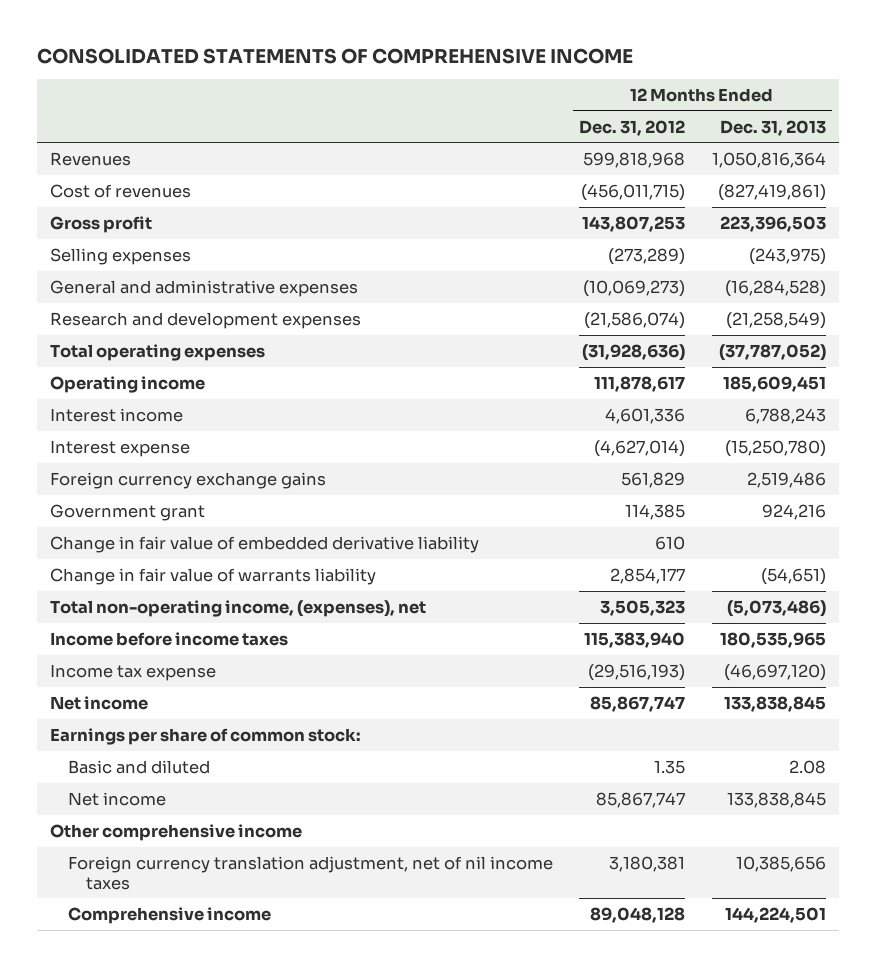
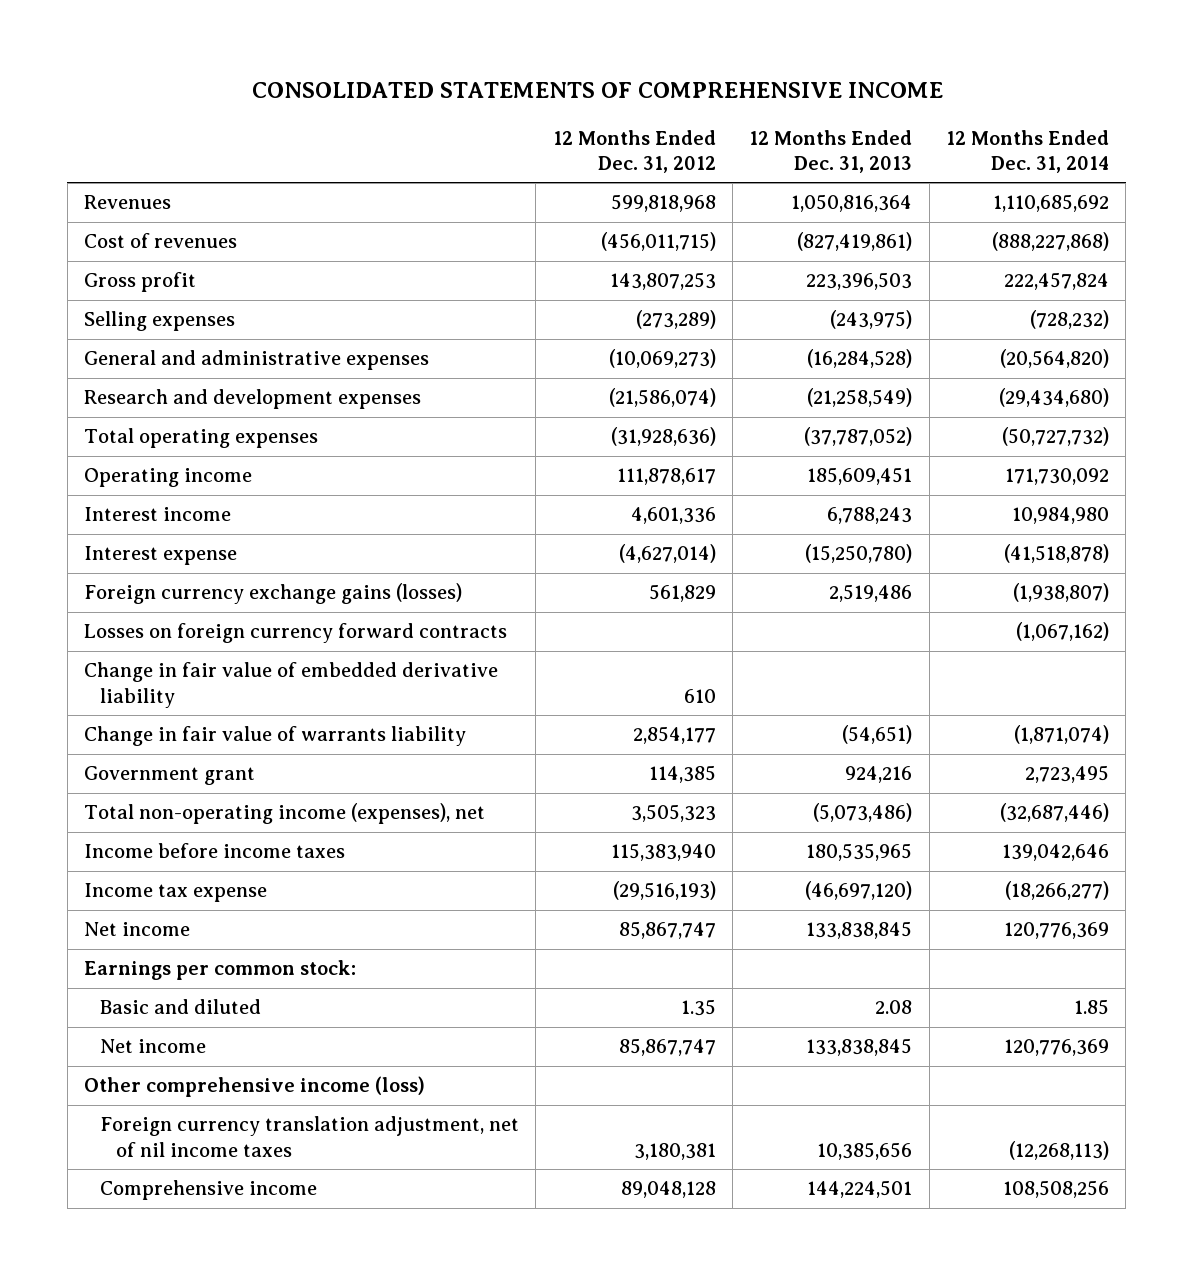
none -> [945,129,1109,173] 12 Months Ended Dec. 31, 2014
[49,471,326,489] Foreign currency exchange gains -> [84,583,463,605] Foreign currency exchange gains (losses)
none -> [84,623,508,644] Losses on foreign currency forward contracts
[49,503,205,521] Government grant -> [84,766,256,786] Government grant
[49,599,426,617] Total non-operating income, (expenses), net -> [84,803,486,825] Total non-operating income (expenses), net
[49,727,361,745] Earnings per share of common stock: -> [84,960,357,981] Earnings per common stock:
[49,823,302,841] Other comprehensive income -> [84,1076,426,1098] Other comprehensive income (loss)

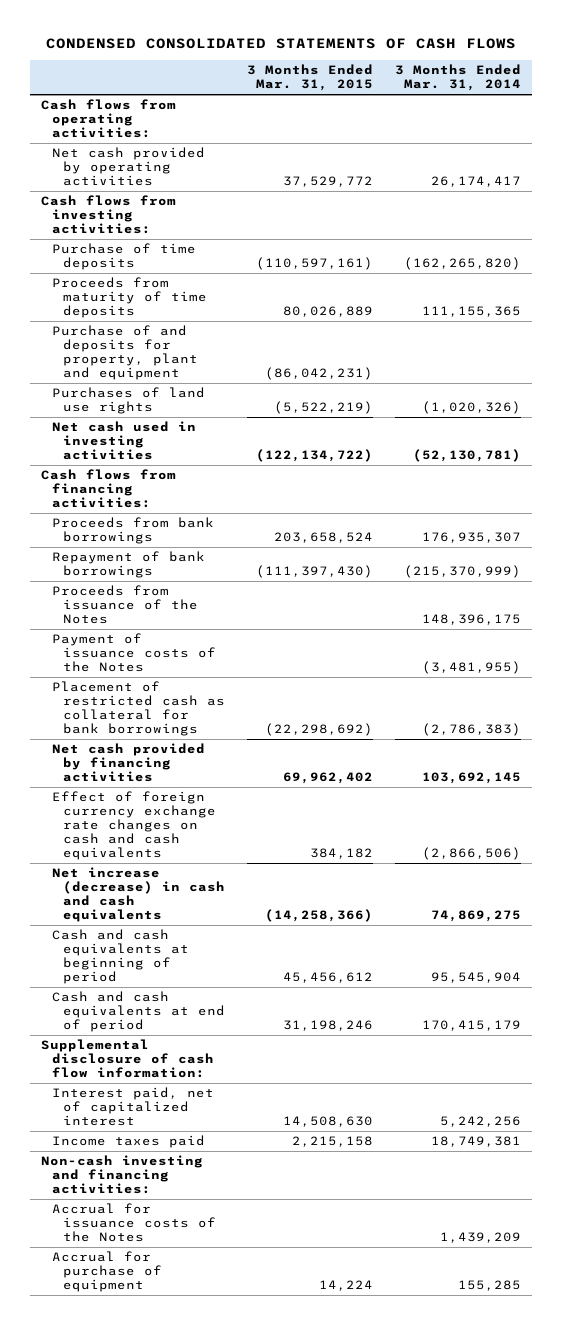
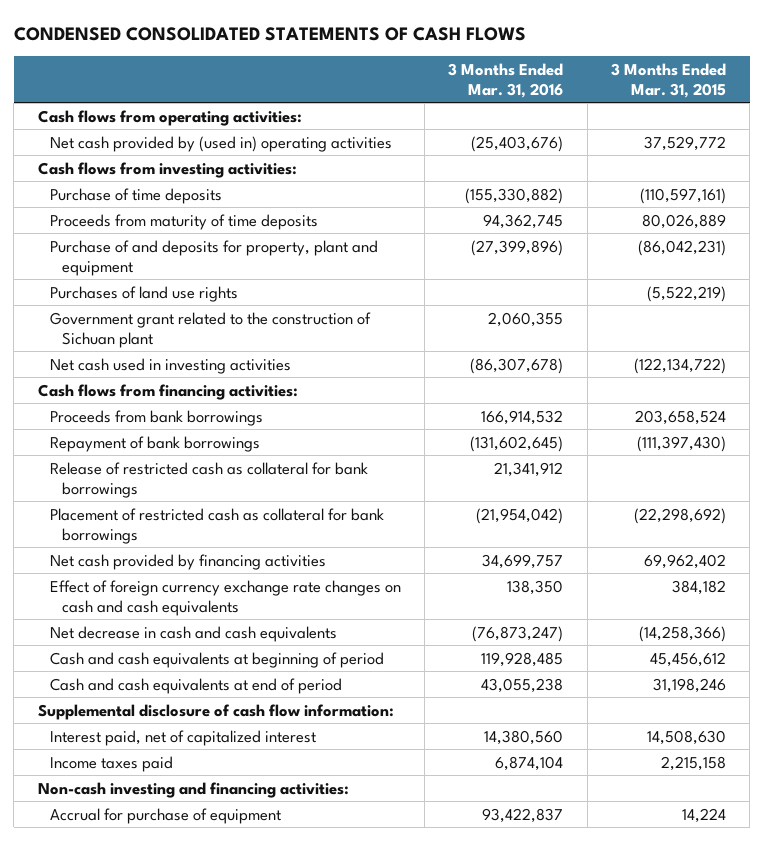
[394,64,521,92] 3 Months Ended Mar. 31, 2014 -> none
none -> [448,62,564,98] 3 Months Ended Mar. 31, 2016
[52,147,206,186] Net cash provided by operating activities -> [49,135,392,152] Net cash provided by (used in) operating activities
none -> [49,311,371,348] Government grant related to the construction of Sichuan plant
[52,585,199,624] Proceeds from issuance of the Notes -> none
[52,633,217,672] Payment of issuance costs of the Notes -> none
none -> [49,461,368,498] Release of restricted cash as collateral for bank borrowings
[52,867,226,922] Net increase (decrease) in cash and cash equivalents -> [49,625,337,642] Net decrease in cash and cash equivalents
[52,1203,217,1242] Accrual for issuance costs of the Notes -> none

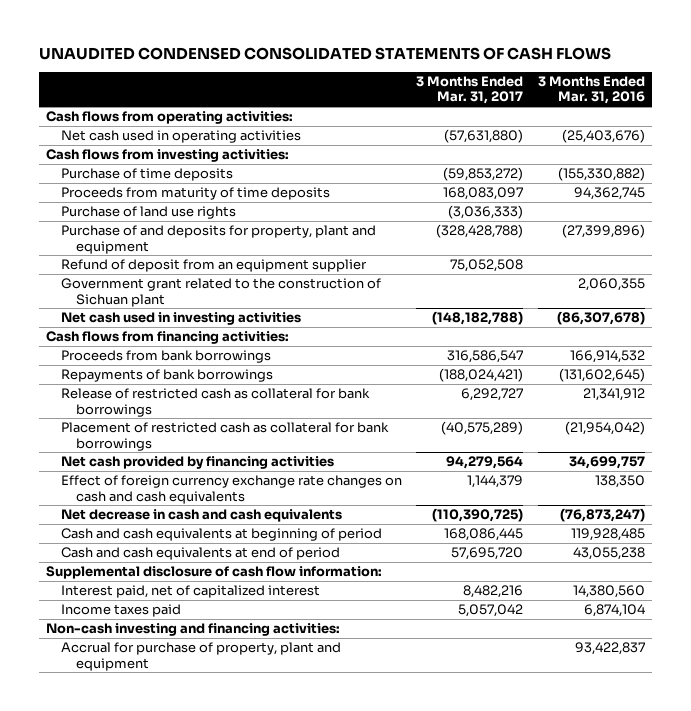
[13,26,526,41] CONDENSED CONSOLIDATED STATEMENTS OF CASH FLOWS -> [38,46,611,60] UNAUDITED CONDENSED CONSOLIDATED STATEMENTS OF CASH FLOWS
[611,62,727,98] 3 Months Ended Mar. 31, 2015 -> none
none -> [416,75,524,105] 3 Months Ended Mar. 31, 2017
[49,135,392,152] Net cash provided by (used in) operating activities -> [60,130,301,144] Net cash used in operating activities
none -> [60,206,236,220] Purchase of land use rights
[49,285,238,302] Purchases of land use rights -> none
none -> [60,259,367,273] Refund of deposit from an equipment supplier
[49,435,260,452] Repayment of bank borrowings -> [60,369,273,383] Repayments of bank borrowings
[49,807,281,824] Accrual for purchase of equipment -> [60,642,341,671] Accrual for purchase of property, plant and equipment

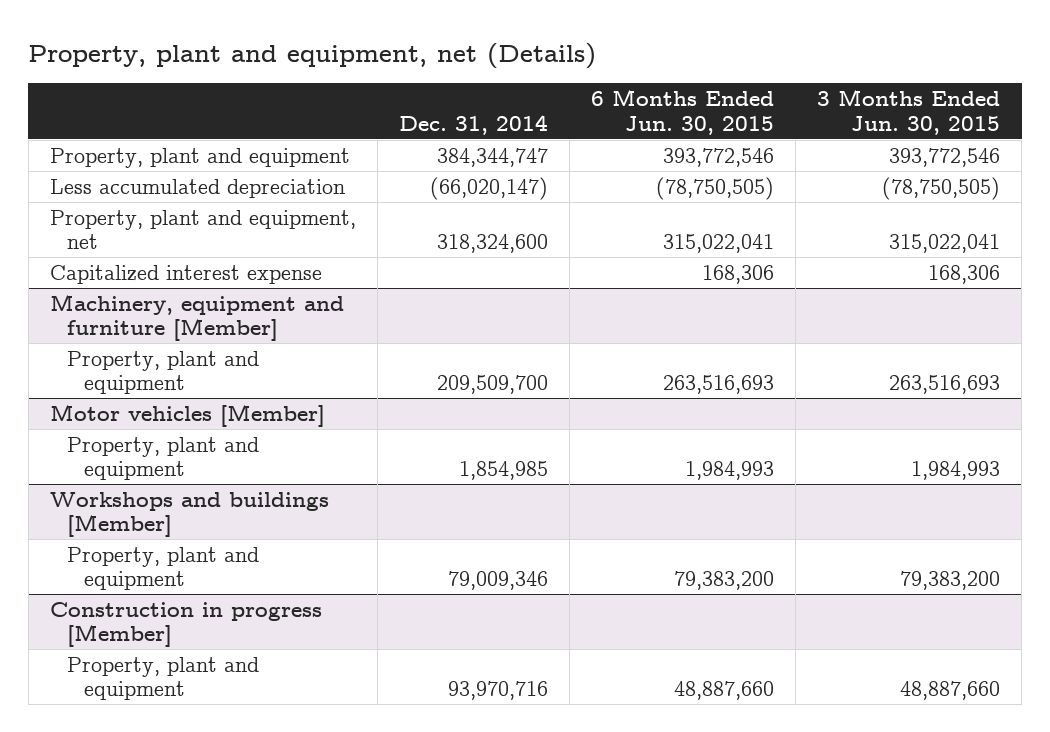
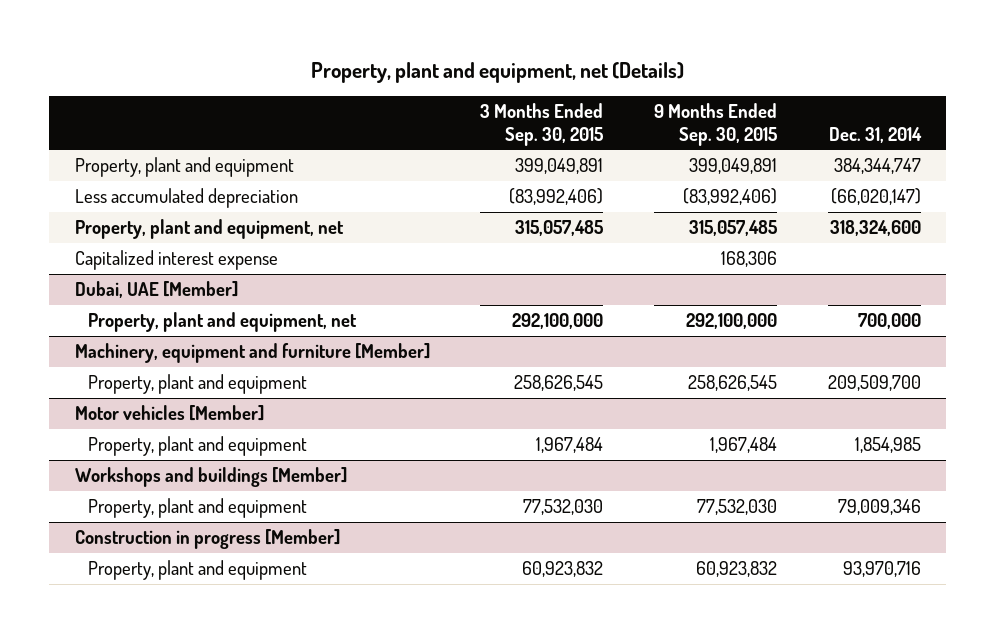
[591,88,775,135] 6 Months Ended Jun. 30, 2015 -> none
[817,88,1001,135] 3 Months Ended Jun. 30, 2015 -> none
none -> [480,103,604,146] 3 Months Ended Sep. 30, 2015
none -> [654,103,778,146] 9 Months Ended Sep. 30, 2015
none -> [74,280,238,298] Dubai, UAE [Member]
none -> [88,311,358,332] Property, plant and equipment, net

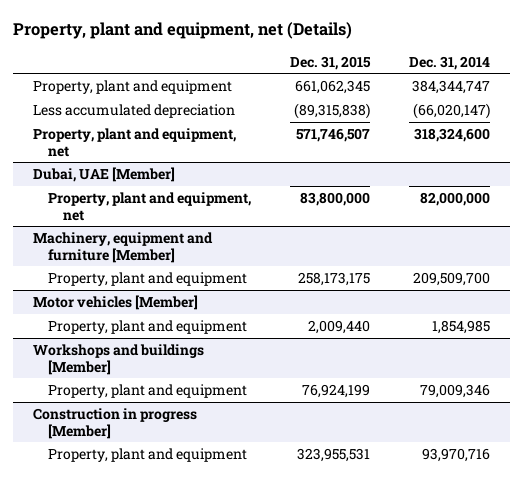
[480,103,604,146] 3 Months Ended Sep. 30, 2015 -> none
[654,103,778,146] 9 Months Ended Sep. 30, 2015 -> none
none -> [290,55,372,70] Dec. 31, 2015
[74,249,278,270] Capitalized interest expense -> none
[857,312,921,329] 700,000 -> [420,191,491,206] 82,000,000

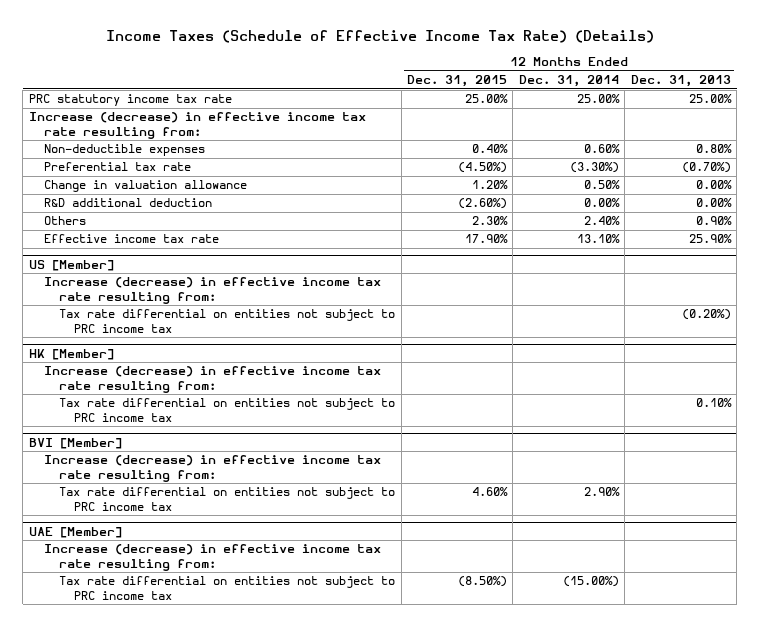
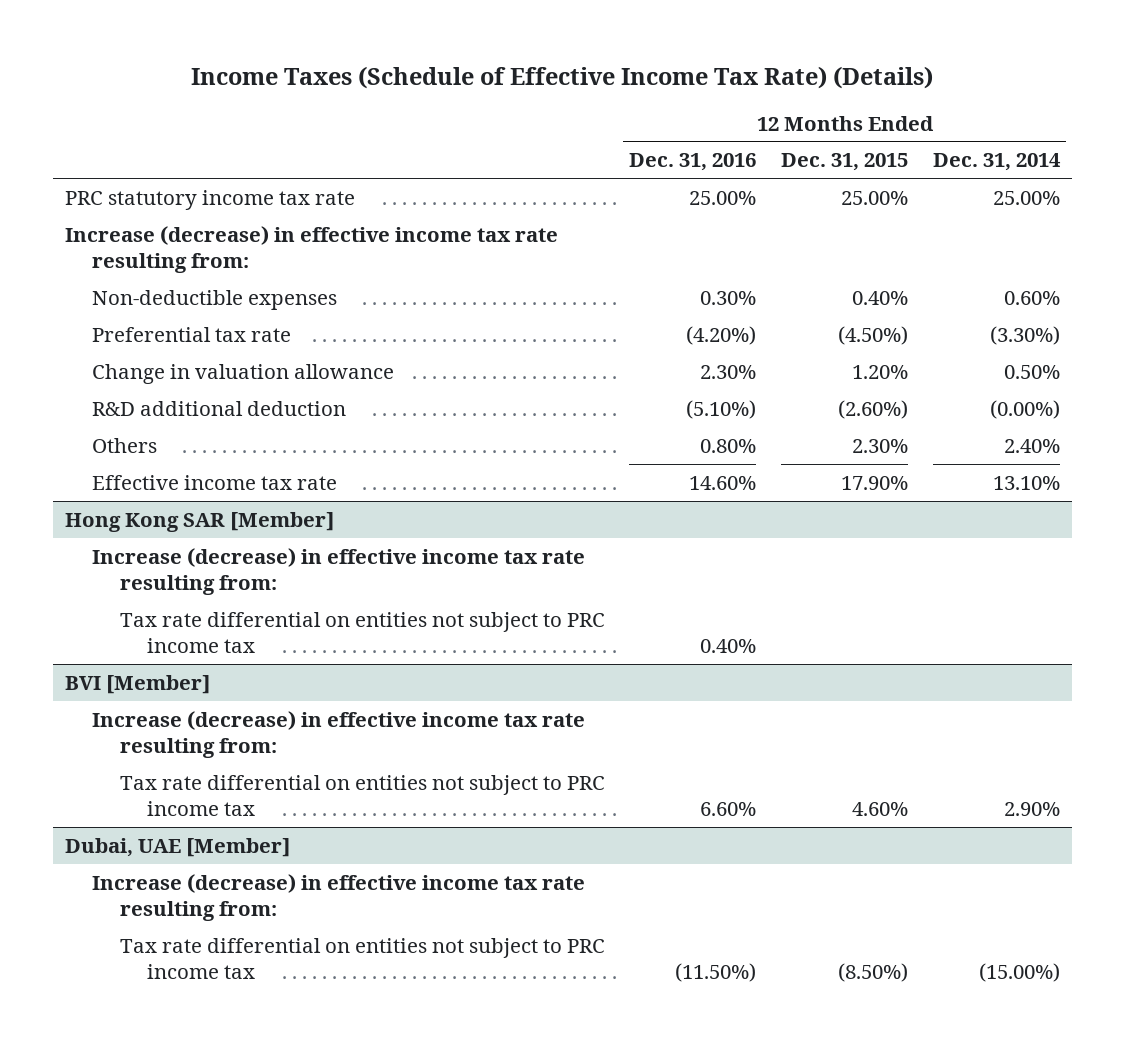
[630,75,731,88] Dec. 31, 2013 -> none
none -> [629,153,757,172] Dec. 31, 2016
[583,198,620,208] 0.00% -> [989,399,1060,419] (0.00%)
[28,259,114,271] US [Member] -> none
[43,277,381,304] Increase (decrease) in effective income tax rate resulting from: -> none
[59,309,396,333] Tax rate differential on entities not subject to PRC income tax -> none
[28,348,114,360] HK [Member] -> [64,511,334,532] Hong Kong SAR [Member]
[28,526,122,538] UAE [Member] -> [64,837,290,857] Dubai, UAE [Member]

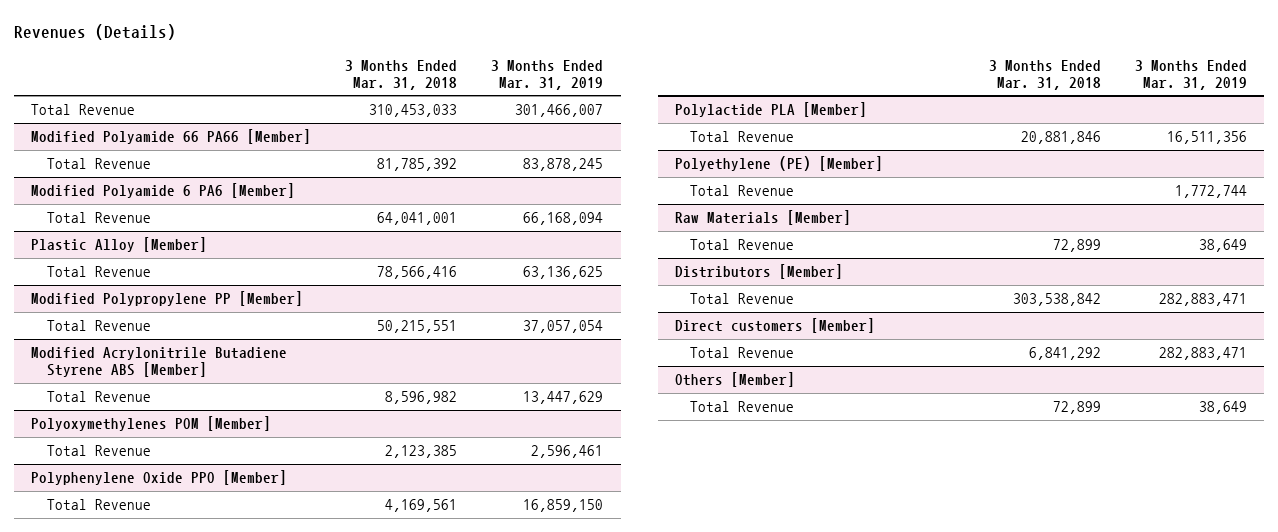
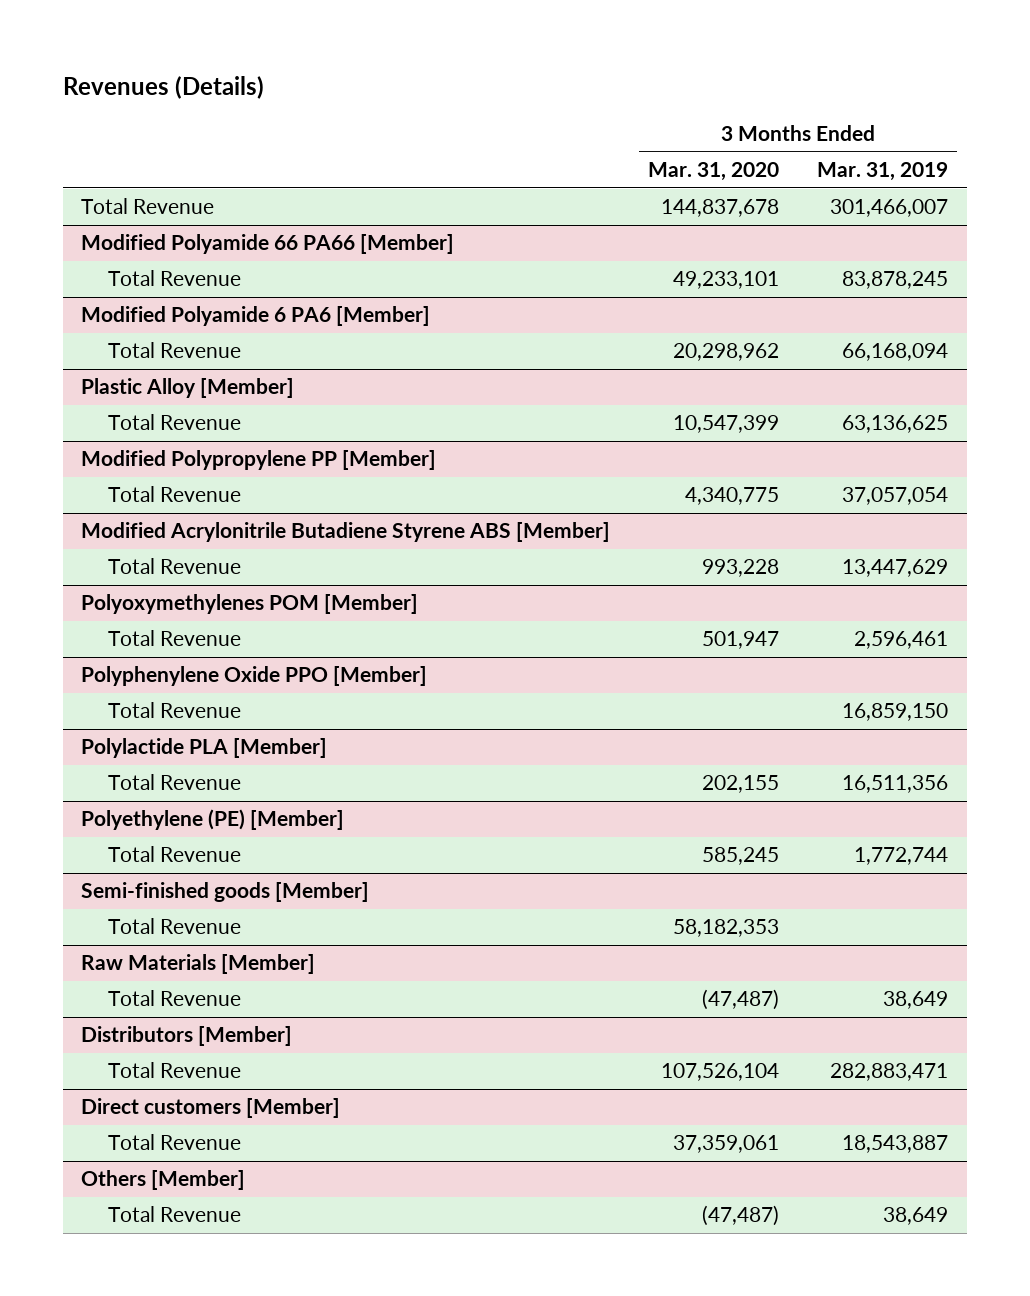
[345,59,458,90] 3 Months Ended Mar. 31, 2018 -> none
none -> [648,161,780,181] Mar. 31, 2020
none -> [81,882,370,903] Semi-finished goods [Member]
none -> [107,918,241,935] Total Revenue
[1159,346,1248,360] 282,883,471 -> [842,1135,949,1154] 18,543,887

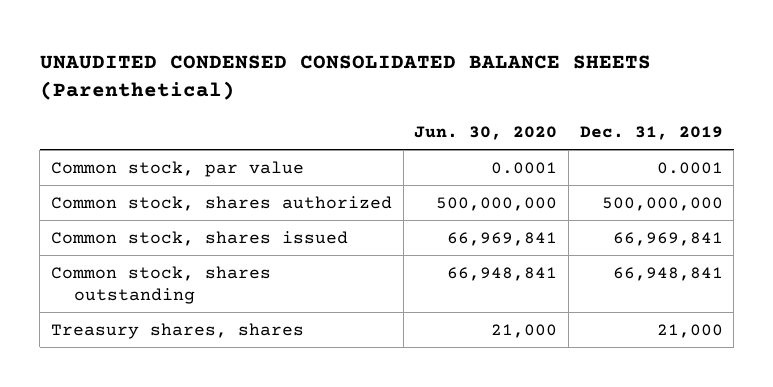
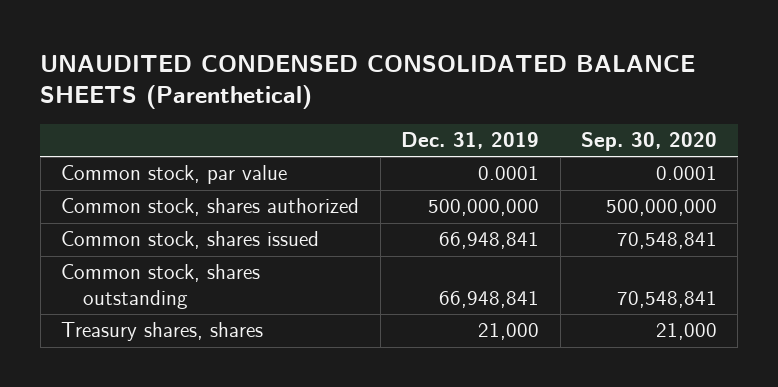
[414,126,558,141] Jun. 30, 2020 -> none
none -> [581,132,718,152] Sep. 30, 2020
[612,231,723,246] 66,969,841 -> [439,232,540,250] 66,948,841

